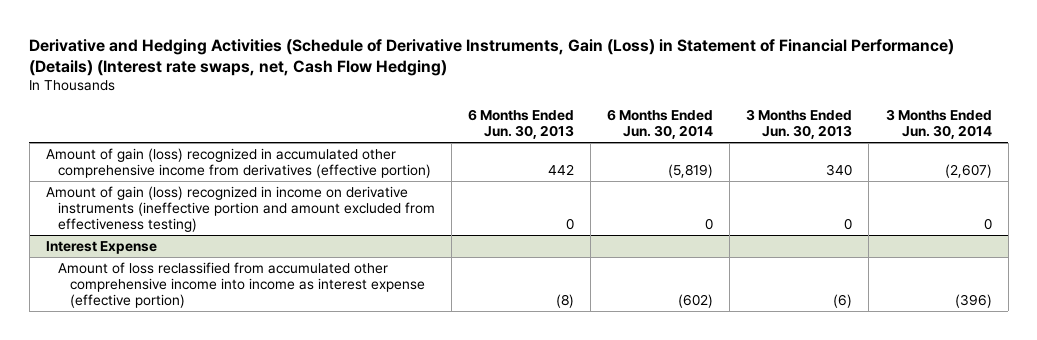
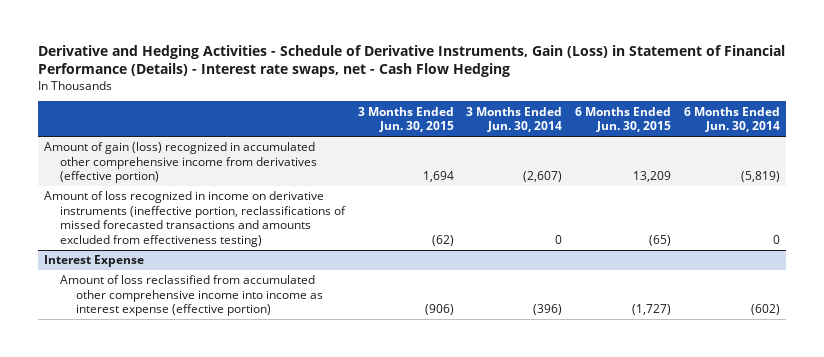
[29,38,955,76] Derivative and Hedging Activities (Schedule of Derivative Instruments, Gain (Loss) in Statement of Financial Performance) (Details) (Interest rate swaps, net, Cash Flow Hedging) -> [37,44,785,77] Derivative and Hedging Activities - Schedule of Derivative Instruments, Gain (Loss) in Statement of Financial Performance (Details) - Interest rate swaps, net - Cash Flow Hedging
[468,108,575,140] 6 Months Ended Jun. 30, 2013 -> none
[746,108,853,140] 3 Months Ended Jun. 30, 2013 -> none
none -> [357,106,454,133] 3 Months Ended Jun. 30, 2015
none -> [575,106,672,133] 6 Months Ended Jun. 30, 2015
[45,185,435,233] Amount of gain (loss) recognized in income on derivative instruments (ineffective portion and amount excluded from effectiveness testing) -> [44,191,346,247] Amount of loss recognized in income on derivative instruments (ineffective portion, reclassifications of missed forecasted transactions and amounts excluded from effectiveness testing)

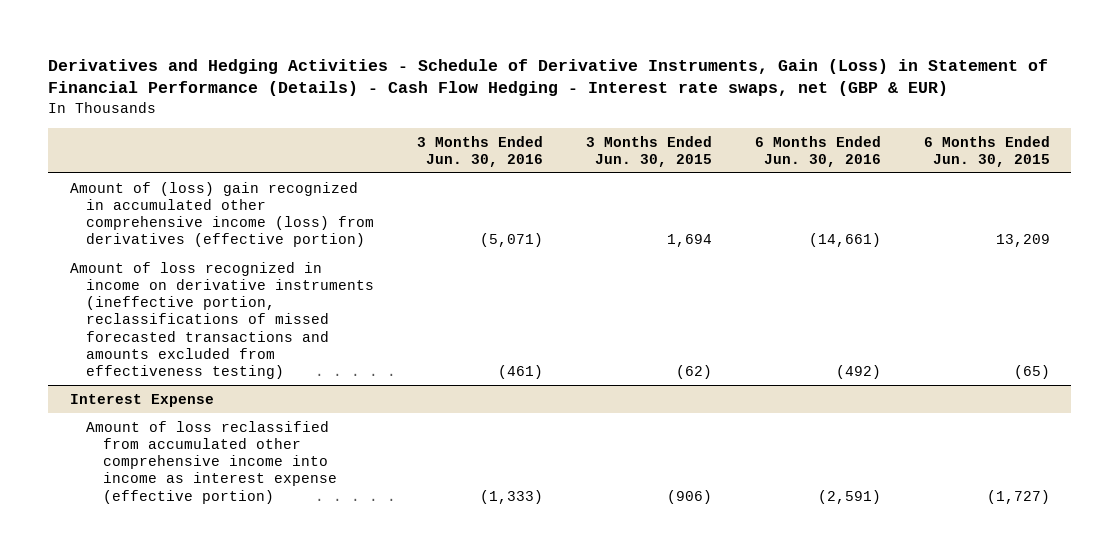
[37,44,785,77] Derivative and Hedging Activities - Schedule of Derivative Instruments, Gain (Loss) in Statement of Financial Performance (Details) - Interest rate swaps, net - Cash Flow Hedging -> [48,58,1049,97] Derivatives and Hedging Activities - Schedule of Derivative Instruments, Gain (Loss) in Statement of Financial Performance (Details) - Cash Flow Hedging - Interest rate swaps, net (GBP & EUR)
[466,106,563,133] 3 Months Ended Jun. 30, 2014 -> none
[683,106,780,133] 6 Months Ended Jun. 30, 2014 -> none
none -> [417,135,544,167] 3 Months Ended Jun. 30, 2016
none -> [754,135,881,167] 6 Months Ended Jun. 30, 2016
[44,142,317,184] Amount of gain (loss) recognized in accumulated other comprehensive income from derivatives (effective portion) -> [69,181,375,248] Amount of (loss) gain recognized in accumulated other comprehensive income (loss) from derivatives (effective portion)

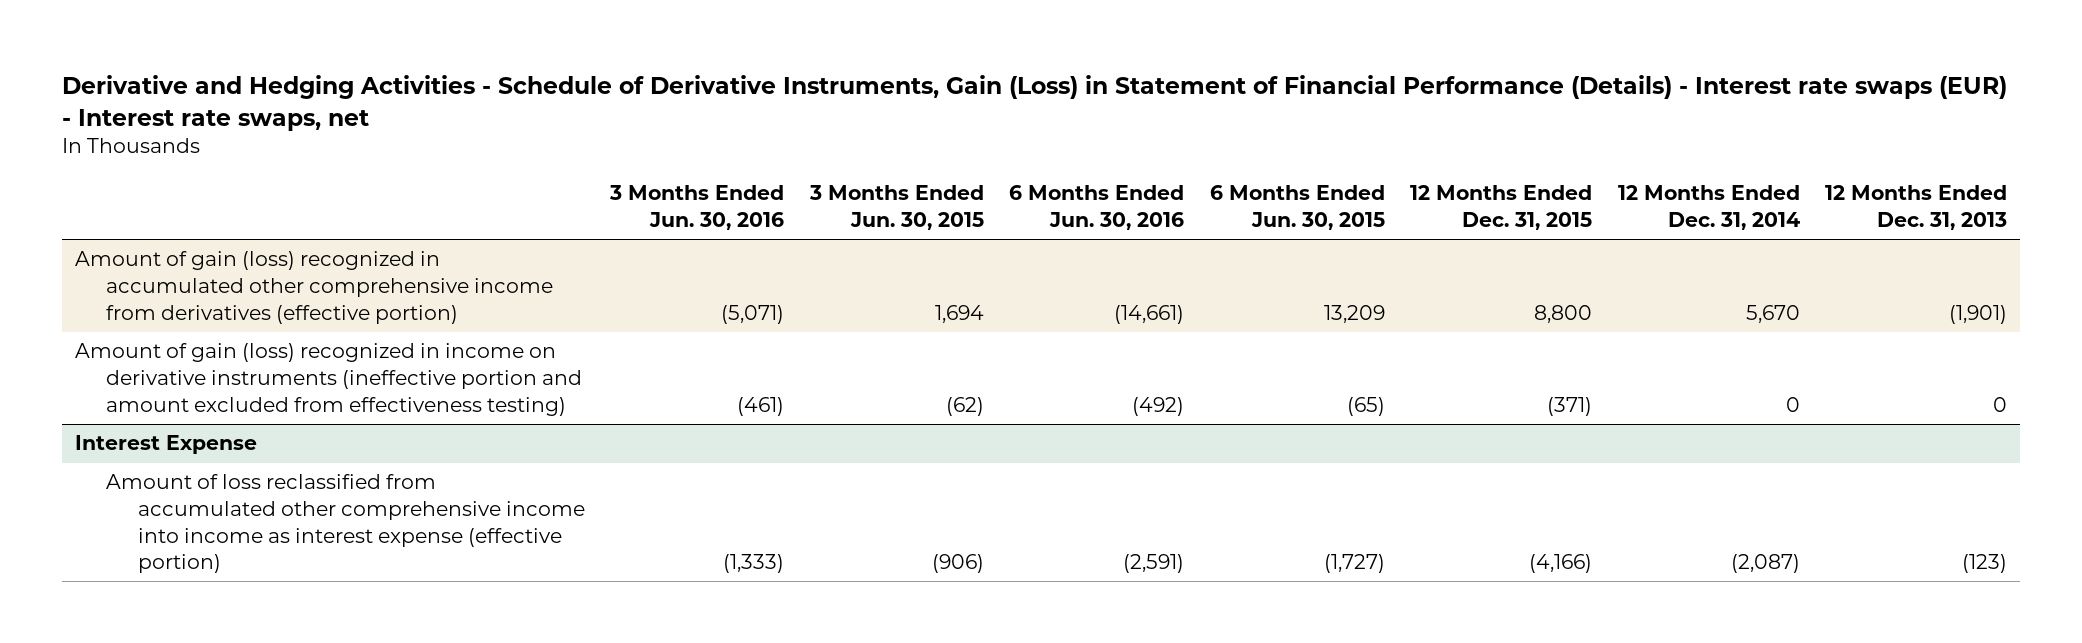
[48,58,1049,97] Derivatives and Hedging Activities - Schedule of Derivative Instruments, Gain (Loss) in Statement of Financial Performance (Details) - Cash Flow Hedging - Interest rate swaps, net (GBP & EUR) -> [62,74,2008,131] Derivative and Hedging Activities - Schedule of Derivative Instruments, Gain (Loss) in Statement of Financial Performance (Details) - Interest rate swaps (EUR) - Interest rate swaps, net
none -> [1410,185,1593,230] 12 Months Ended Dec. 31, 2015
none -> [1617,185,1800,230] 12 Months Ended Dec. 31, 2014
none -> [1825,185,2008,230] 12 Months Ended Dec. 31, 2013
[69,181,375,248] Amount of (loss) gain recognized in accumulated other comprehensive income (loss) from derivatives (effective portion) -> [74,251,554,324] Amount of gain (loss) recognized in accumulated other comprehensive income from derivatives (effective portion)
[69,261,375,379] Amount of loss recognized in income on derivative instruments (ineffective portion, reclassifications of missed forecasted transactions and amounts excluded from effectiveness testing) -> [74,343,583,416] Amount of gain (loss) recognized in income on derivative instruments (ineffective portion and amount excluded from effectiveness testing)

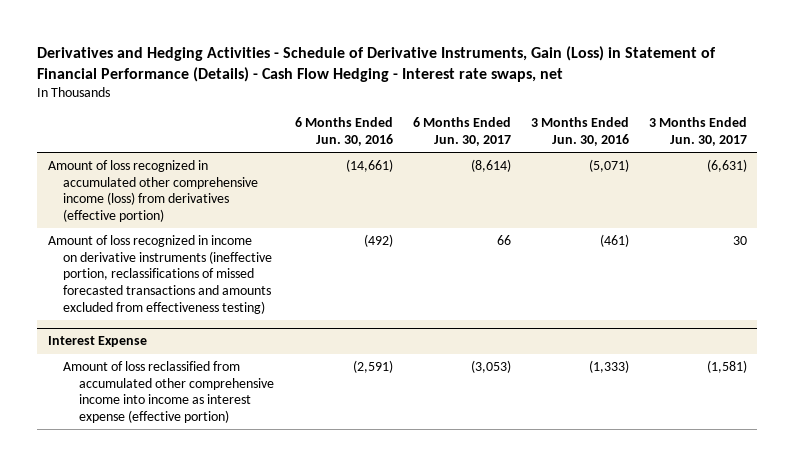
[62,74,2008,131] Derivative and Hedging Activities - Schedule of Derivative Instruments, Gain (Loss) in Statement of Financial Performance (Details) - Interest rate swaps (EUR) - Interest rate swaps, net -> [37,46,717,83] Derivatives and Hedging Activities - Schedule of Derivative Instruments, Gain (Loss) in Statement of Financial Performance (Details) - Cash Flow Hedging - Interest rate swaps, net
[808,185,984,230] 3 Months Ended Jun. 30, 2015 -> none
[1209,185,1385,230] 6 Months Ended Jun. 30, 2015 -> none
[1410,185,1593,230] 12 Months Ended Dec. 31, 2015 -> none
[1617,185,1800,230] 12 Months Ended Dec. 31, 2014 -> none
[1825,185,2008,230] 12 Months Ended Dec. 31, 2013 -> none
none -> [412,117,511,147] 6 Months Ended Jun. 30, 2017
none -> [649,117,748,147] 3 Months Ended Jun. 30, 2017
[74,251,554,324] Amount of gain (loss) recognized in accumulated other comprehensive income from derivatives (effective portion) -> [47,160,259,222] Amount of loss recognized in accumulated other comprehensive income (loss) from derivatives (effective portion)
[74,343,583,416] Amount of gain (loss) recognized in income on derivative instruments (ineffective portion and amount excluded from effectiveness testing) -> [47,235,273,314] Amount of loss recognized in income on derivative instruments (ineffective portion, reclassifications of missed forecasted transactions and amounts excluded from effectiveness testing)

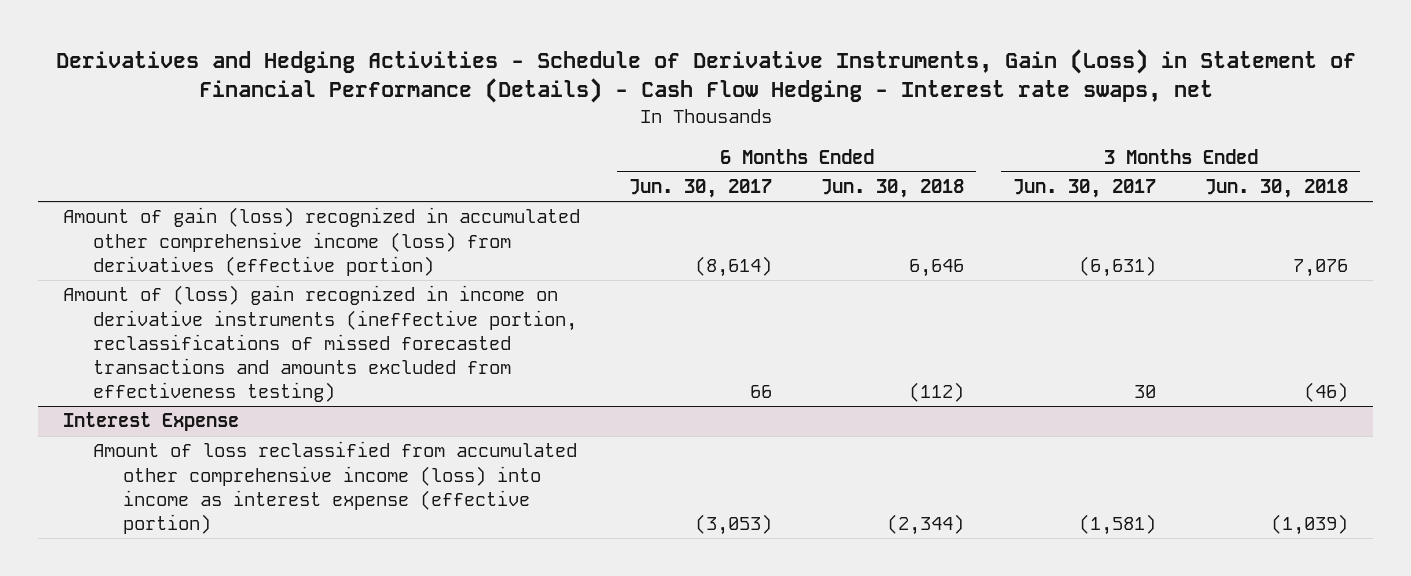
[294,117,393,147] 6 Months Ended Jun. 30, 2016 -> none
[530,117,629,147] 3 Months Ended Jun. 30, 2016 -> none
none -> [821,179,965,199] Jun. 30, 2018
none -> [1205,179,1349,199] Jun. 30, 2018
[47,160,259,222] Amount of loss recognized in accumulated other comprehensive income (loss) from derivatives (effective portion) -> [62,207,580,276] Amount of gain (loss) recognized in accumulated other comprehensive income (loss) from derivatives (effective portion)
[47,235,273,314] Amount of loss recognized in income on derivative instruments (ineffective portion, reclassifications of missed forecasted transactions and amounts excluded from effectiveness testing) -> [62,285,577,403] Amount of (loss) gain recognized in income on derivative instruments (ineffective portion, reclassifications of missed forecasted transactions and amounts excluded from effectiveness testing)
[63,361,275,423] Amount of loss reclassified from accumulated other comprehensive income into income as interest expense (effective portion) -> [92,441,577,534] Amount of loss reclassified from accumulated other comprehensive income (loss) into income as interest expense (effective portion)

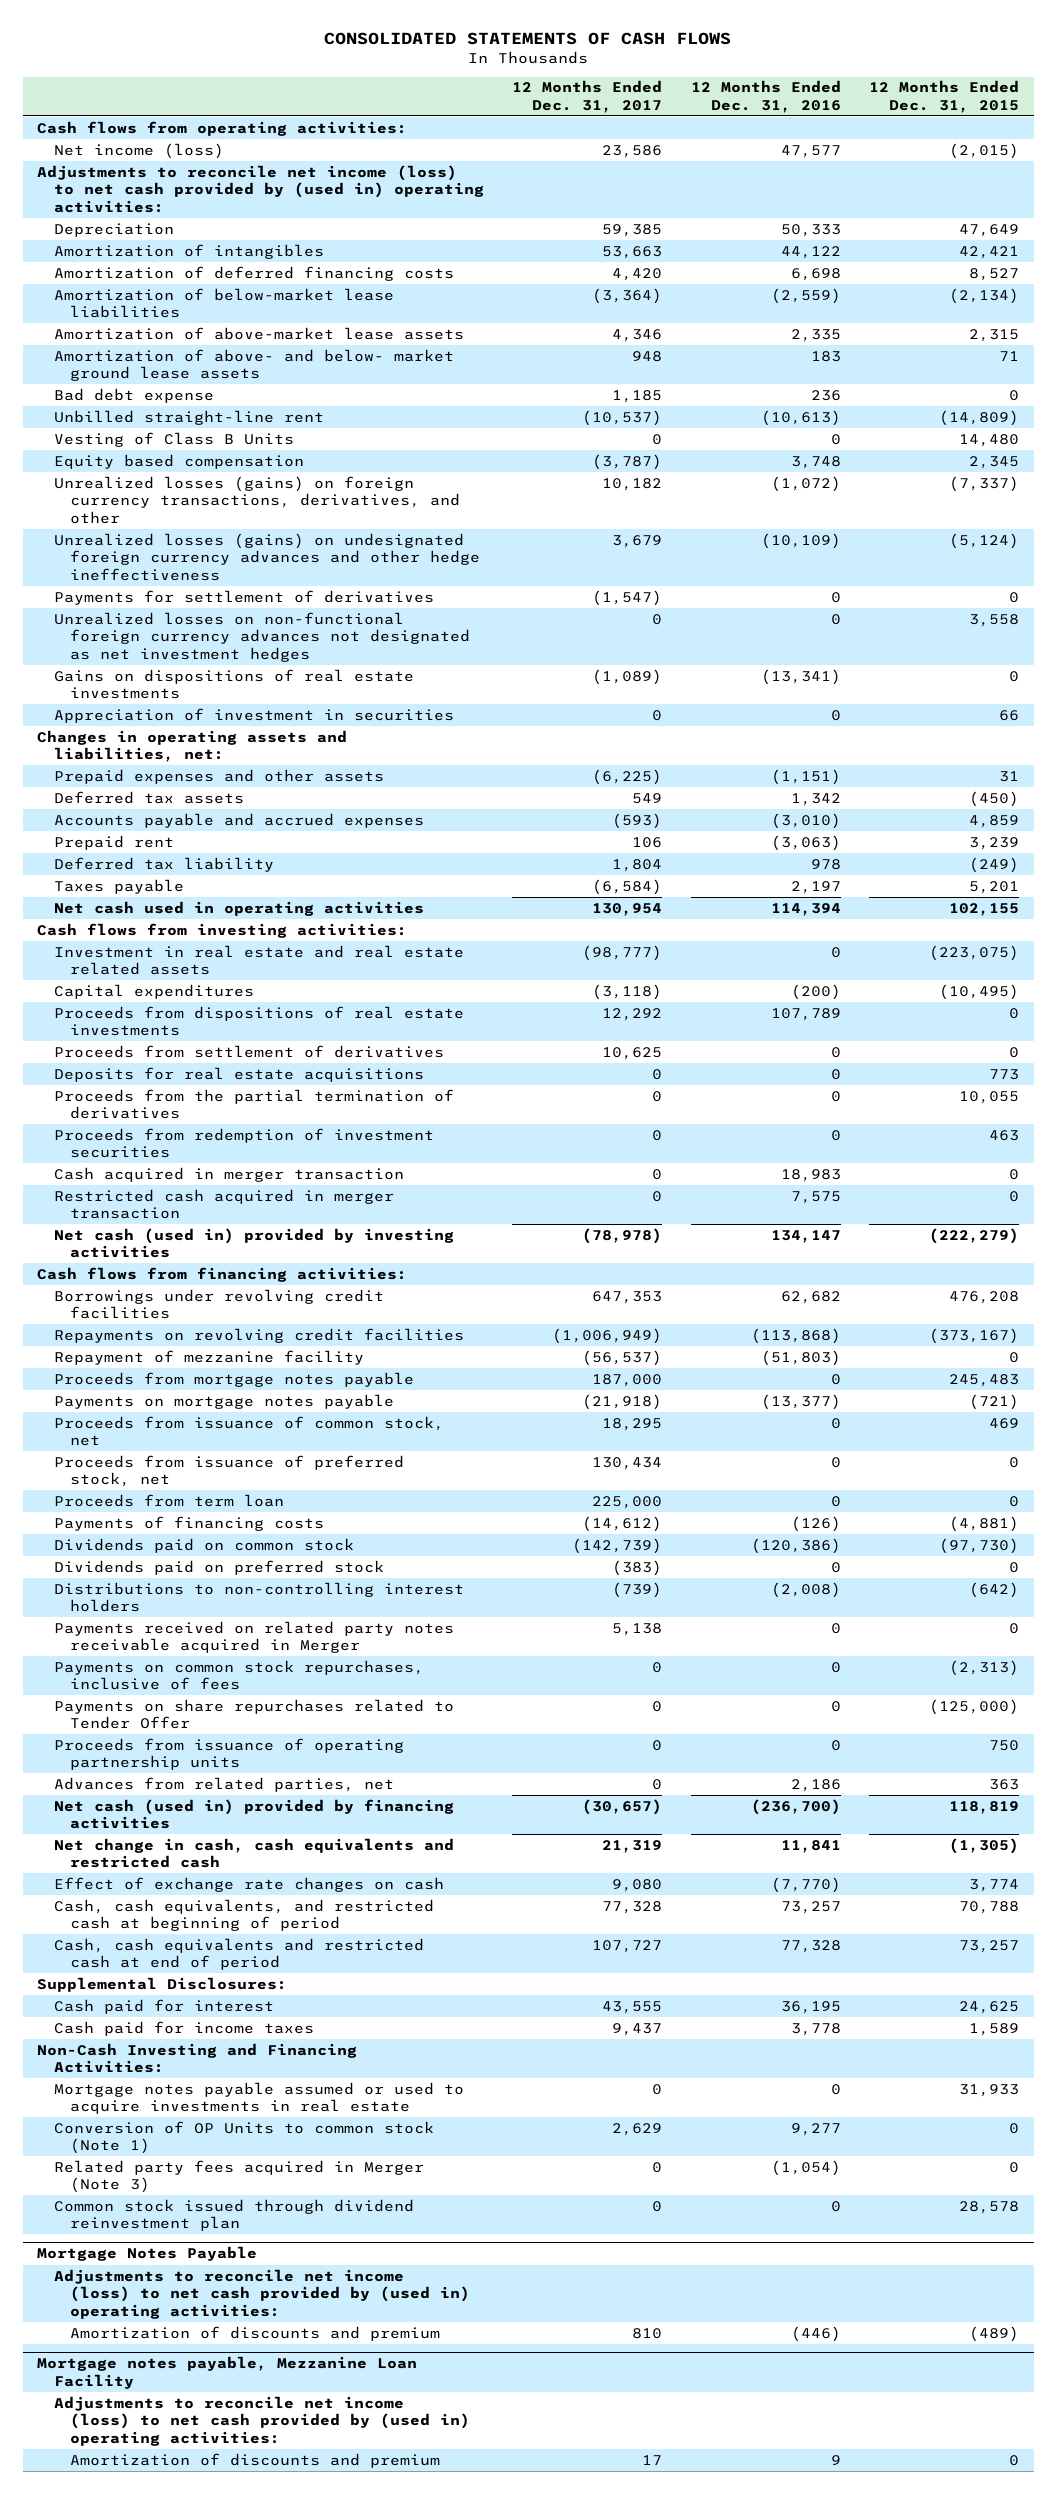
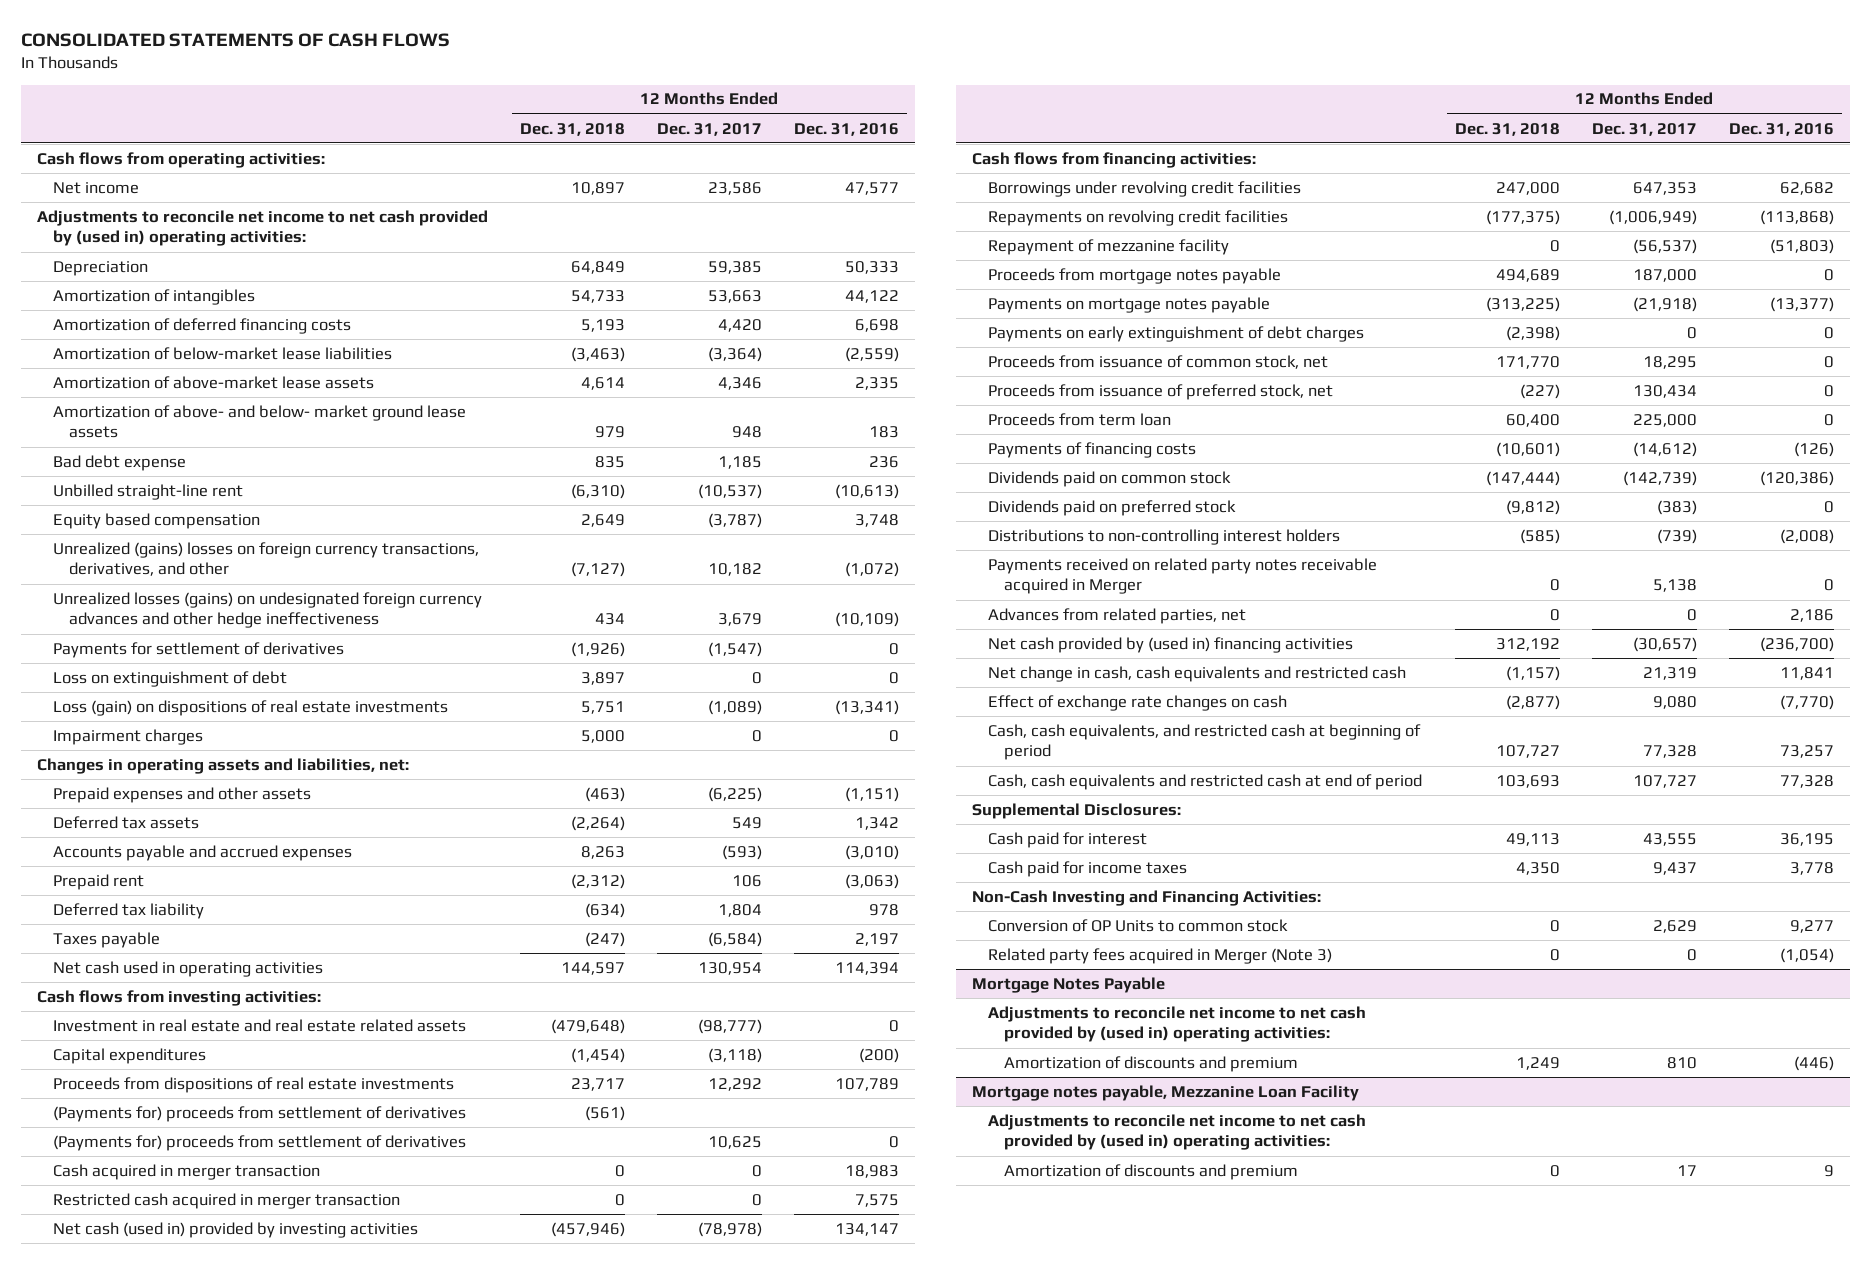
[869,80,1020,113] 12 Months Ended Dec. 31, 2015 -> none
none -> [519,122,625,136] Dec. 31, 2018
[53,142,224,159] Net income (loss) -> [52,181,139,194] Net income
[37,164,484,213] Adjustments to reconcile net income (loss) to net cash provided by (used in) operating activities: -> [36,209,488,247] Adjustments to reconcile net income to net cash provided by (used in) operating activities:
[53,431,294,447] Vesting of Class B Units -> none
[53,475,461,524] Unrealized losses (gains) on foreign currency transactions, derivatives, and other -> [52,541,479,577] Unrealized (gains) losses on foreign currency transactions, derivatives, and other
[53,611,471,662] Unrealized losses on non-functional foreign currency advances not designated as net investment hedges -> none
[53,707,454,723] Appreciation of investment in securities -> none
none -> [52,670,287,687] Loss on extinguishment of debt
[53,668,414,700] Gains on dispositions of real estate investments -> [52,699,448,716] Loss (gain) on dispositions of real estate investments
none -> [52,728,203,745] Impairment charges
[53,1066,424,1082] Deposits for real estate acquisitions -> none
[53,1088,454,1120] Proceeds from the partial termination of derivatives -> none
[53,1127,434,1159] Proceeds from redemption of investment securities -> none
none -> [52,1105,466,1122] (Payments for) proceeds from settlement of derivatives
[53,1044,444,1058] Proceeds from settlement of derivatives -> [52,1134,466,1151] (Payments for) proceeds from settlement of derivatives
none -> [987,325,1364,342] Payments on early extinguishment of debt charges
[53,1659,424,1691] Payments on common stock repurchases, inclusive of fees -> none
[53,1698,454,1730] Payments on share repurchases related to Tender Offer -> none
[53,1737,404,1771] Proceeds from issuance of operating partnership units -> none
[53,1798,454,1830] Net cash (used in) provided by financing activities -> [987,636,1353,653] Net cash provided by (used in) financing activities
[53,2081,464,2115] Mortgage notes payable assumed or used to acquire investments in real estate -> none
[53,2120,434,2155] Conversion of OP Units to common stock (Note 1) -> [987,918,1288,932] Conversion of OP Units to common stock
[53,2198,414,2232] Common stock issued through dividend reinvestment plan -> none
[53,2268,471,2319] Adjustments to reconcile net income (loss) to net cash provided by (used in) operating activities: -> [987,1005,1366,1043] Adjustments to reconcile net income to net cash provided by (used in) operating activities:
[53,2395,471,2446] Adjustments to reconcile net income (loss) to net cash provided by (used in) operating activities: -> [987,1113,1366,1151] Adjustments to reconcile net income to net cash provided by (used in) operating activities:

